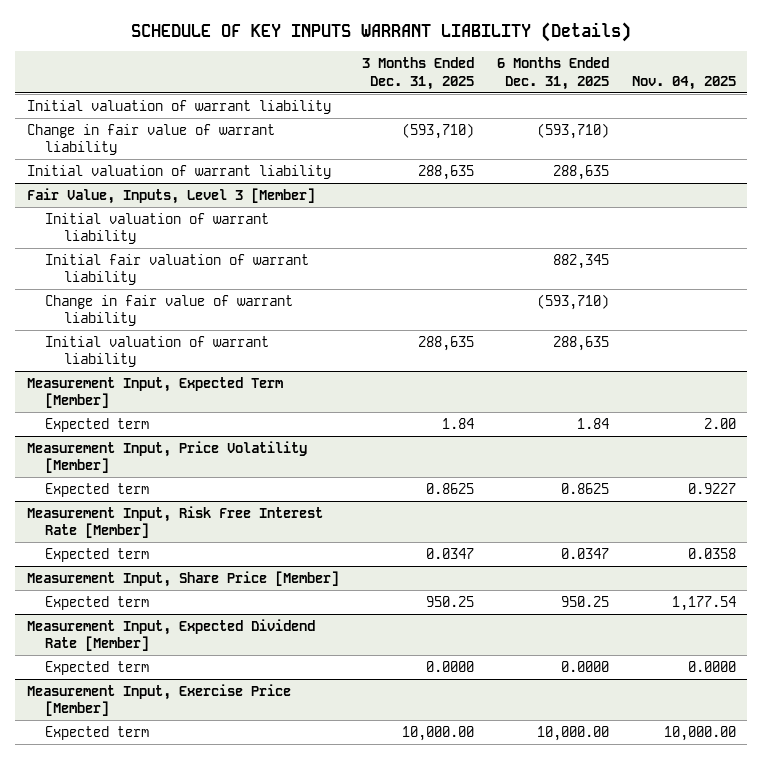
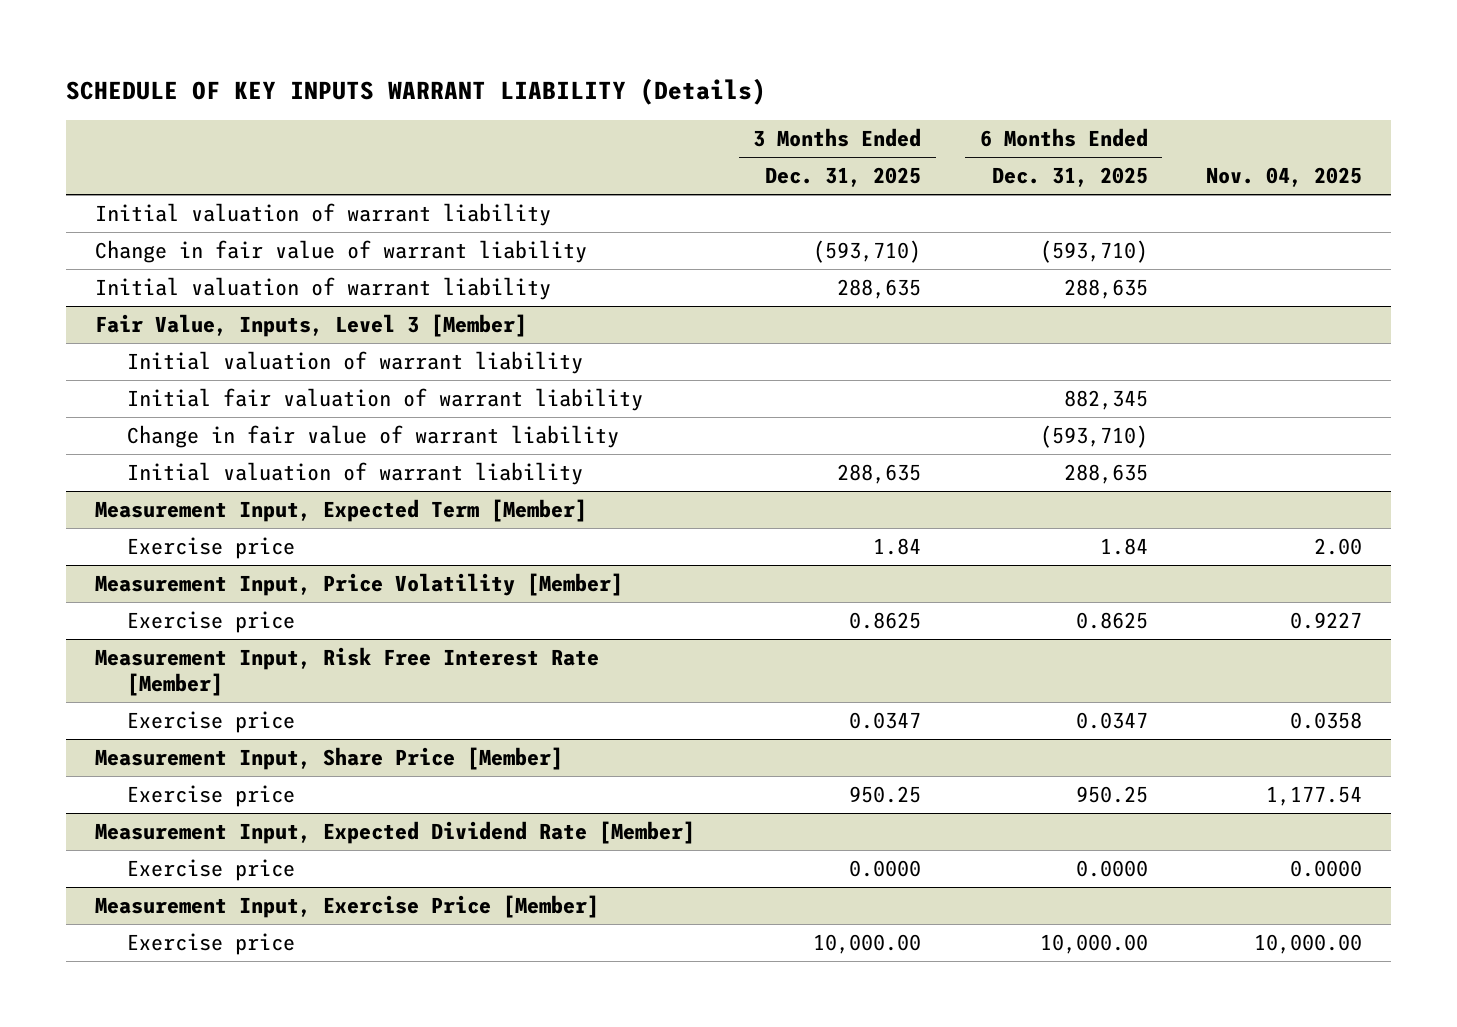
[45,417,150,432] Expected term -> [126,536,295,559] Exercise price
[45,482,150,497] Expected term -> [126,610,295,633] Exercise price
[45,547,150,562] Expected term -> [126,710,295,733] Exercise price
[45,595,150,610] Expected term -> [126,784,295,807] Exercise price
[45,660,150,675] Expected term -> [126,858,295,881] Exercise price
[45,725,150,740] Expected term -> [126,932,295,955] Exercise price

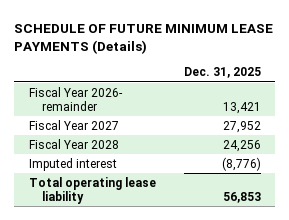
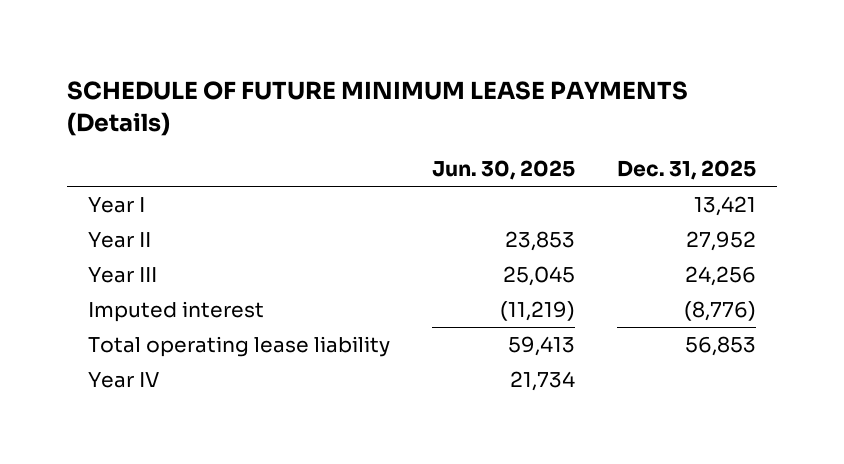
none -> [432,159,576,180] Jun. 30, 2025
[28,86,123,112] Fiscal Year 2026- remainder -> [88,197,146,214] Year I
[28,119,119,130] Fiscal Year 2027 -> [88,232,152,249] Year II
[28,138,119,149] Fiscal Year 2028 -> [88,267,158,284] Year III
none -> [88,372,161,389] Year IV

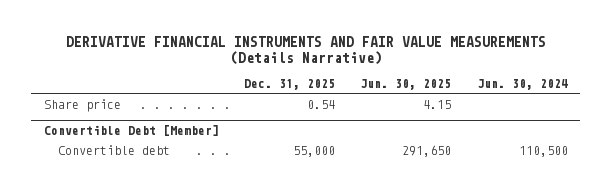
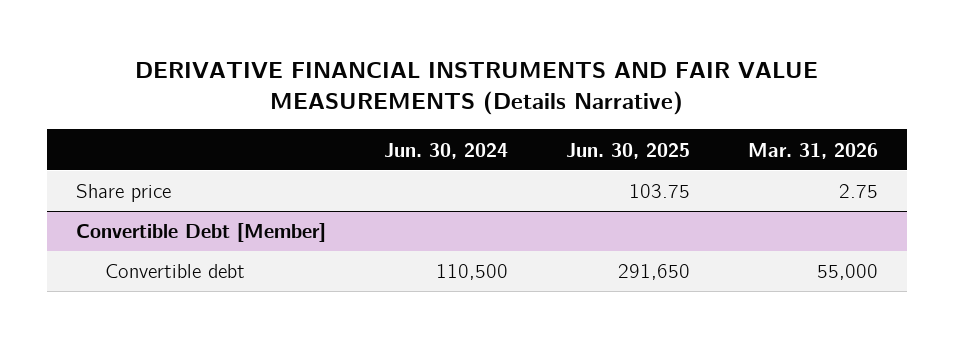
[244,78,336,90] Dec. 31, 2025 -> none
none -> [747,142,878,159] Mar. 31, 2026
[423,99,452,109] 4.15 -> [628,184,690,199] 103.75

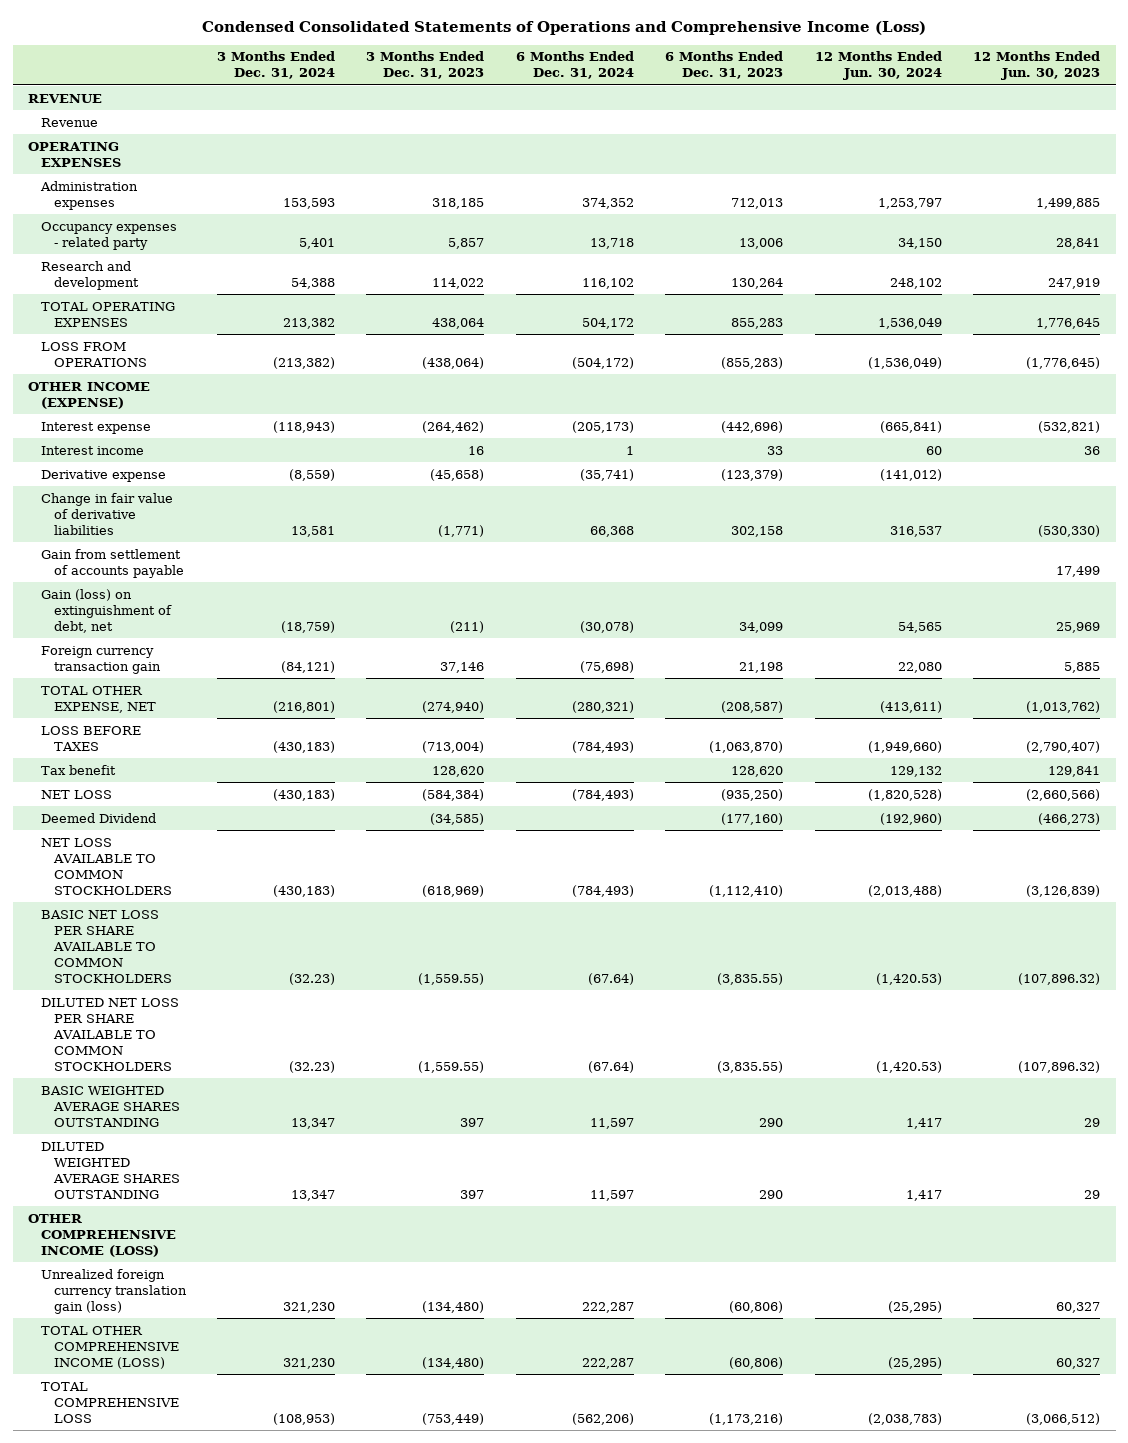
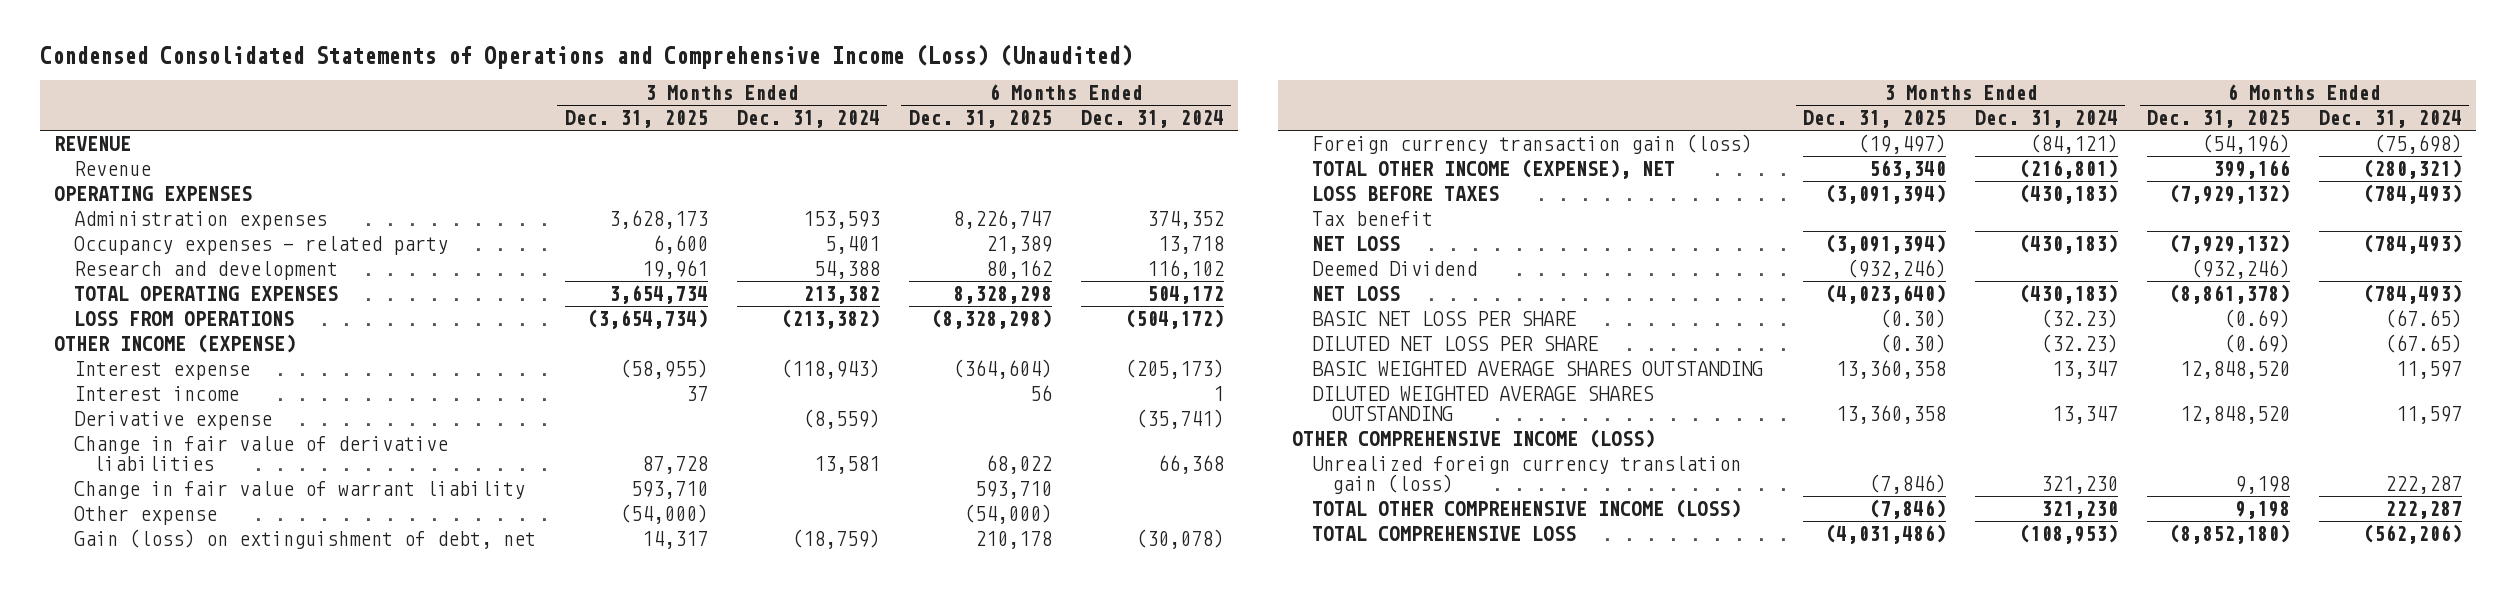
[202,21,927,36] Condensed Consolidated Statements of Operations and Comprehensive Income (Loss) -> [39,44,1132,70] Condensed Consolidated Statements of Operations and Comprehensive Income (Loss) (Unaudited)
[366,51,485,80] 3 Months Ended Dec. 31, 2023 -> none
[665,51,784,80] 6 Months Ended Dec. 31, 2023 -> none
[814,51,942,81] 12 Months Ended Jun. 30, 2024 -> none
[973,51,1101,81] 12 Months Ended Jun. 30, 2023 -> none
none -> [564,110,708,129] Dec. 31, 2025
none -> [908,110,1052,129] Dec. 31, 2025
[40,548,184,578] Gain from settlement of accounts payable -> none
none -> [73,480,525,499] Change in fair value of warrant liability
none -> [73,505,217,525] Other expense
[40,645,161,674] Foreign currency transaction gain -> [1312,133,1753,154] Foreign currency transaction gain (loss)
[40,685,156,713] TOTAL OTHER EXPENSE, NET -> [1312,158,1676,179] TOTAL OTHER INCOME (EXPENSE), NET
[40,837,172,895] NET LOSS AVAILABLE TO COMMON STOCKHOLDERS -> [1312,285,1401,301] NET LOSS
[40,909,172,983] BASIC NET LOSS PER SHARE AVAILABLE TO COMMON STOCKHOLDERS -> [1312,310,1577,326] BASIC NET LOSS PER SHARE
[587,972,634,985] (67.64) -> [2384,308,2462,328] (67.65)
[40,997,179,1071] DILUTED NET LOSS PER SHARE AVAILABLE TO COMMON STOCKHOLDERS -> [1312,335,1599,351] DILUTED NET LOSS PER SHARE
[587,1060,634,1073] (67.64) -> [2384,333,2462,353] (67.65)

